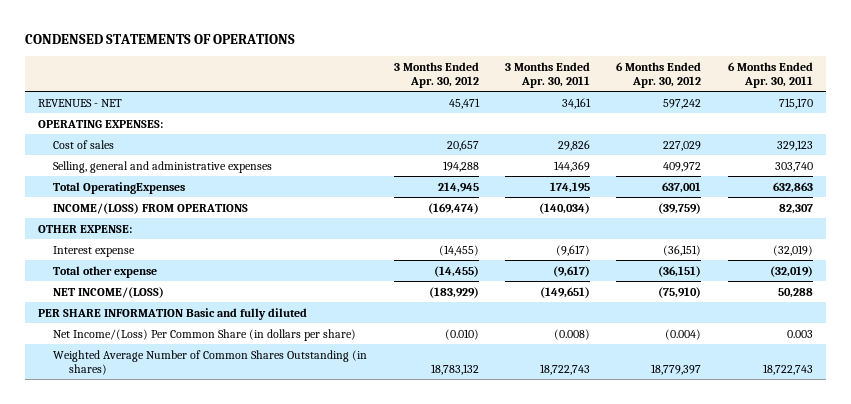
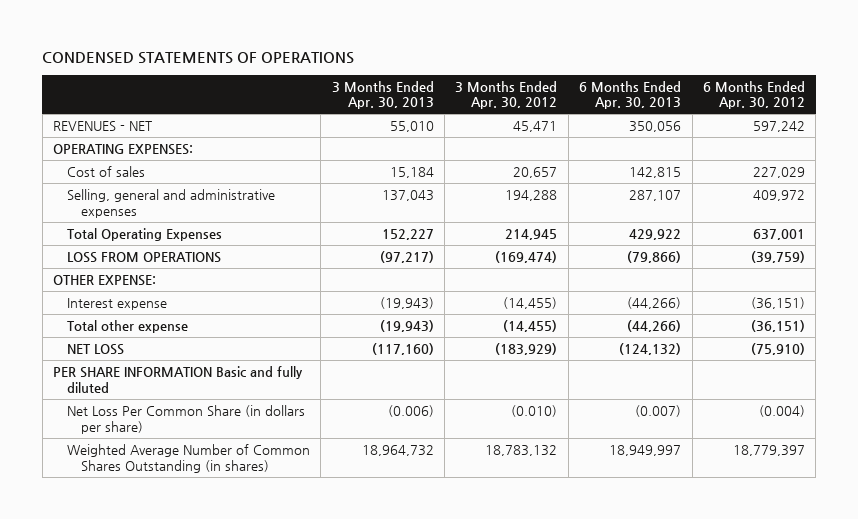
[505,61,591,88] 3 Months Ended Apr. 30, 2011 -> none
[727,61,813,88] 6 Months Ended Apr. 30, 2011 -> none
none -> [331,80,434,110] 3 Months Ended Apr. 30, 2013
none -> [579,80,682,110] 6 Months Ended Apr. 30, 2013
[53,181,186,194] Total OperatingExpenses -> [66,227,222,241] Total Operating Expenses
[53,202,249,214] INCOME/(LOSS) FROM OPERATIONS -> [66,251,221,263] LOSS FROM OPERATIONS
[53,286,165,298] NET INCOME/(LOSS) -> [66,343,124,355] NET LOSS
[53,328,357,341] Net Income/(Loss) Per Common Share (in dollars per share) -> [66,404,305,434] Net Loss Per Common Share (in dollars per share)

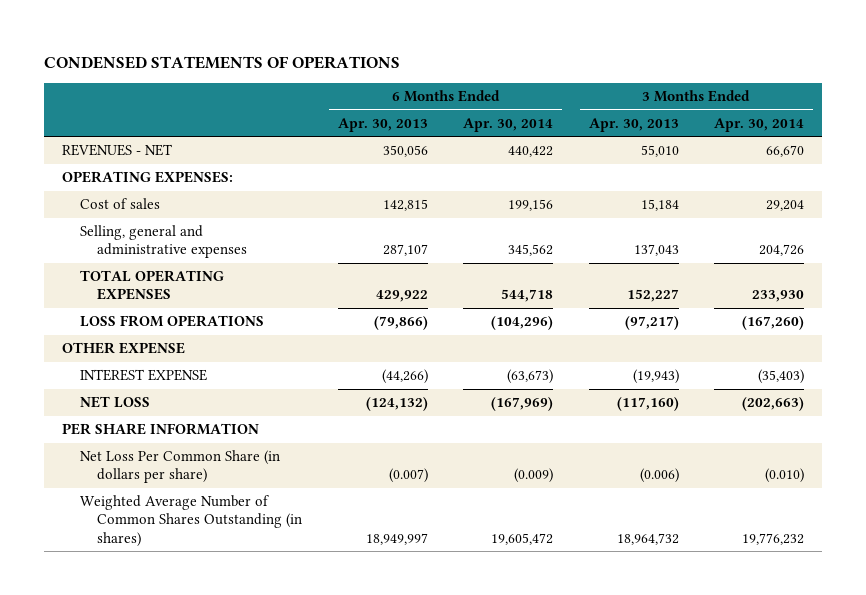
[455,80,558,110] 3 Months Ended Apr. 30, 2012 -> none
[702,80,805,110] 6 Months Ended Apr. 30, 2012 -> none
none -> [463,117,554,132] Apr. 30, 2014
none -> [714,117,805,132] Apr. 30, 2014
[66,227,222,241] Total Operating Expenses -> [79,270,224,301] TOTAL OPERATING EXPENSES
[66,319,188,333] Total other expense -> none
[52,274,156,286] OTHER EXPENSE: -> [62,342,186,355] OTHER EXPENSE
[66,297,167,310] Interest expense -> [79,369,207,382] INTEREST EXPENSE
[52,365,303,393] PER SHARE INFORMATION Basic and fully diluted -> [62,423,260,436] PER SHARE INFORMATION

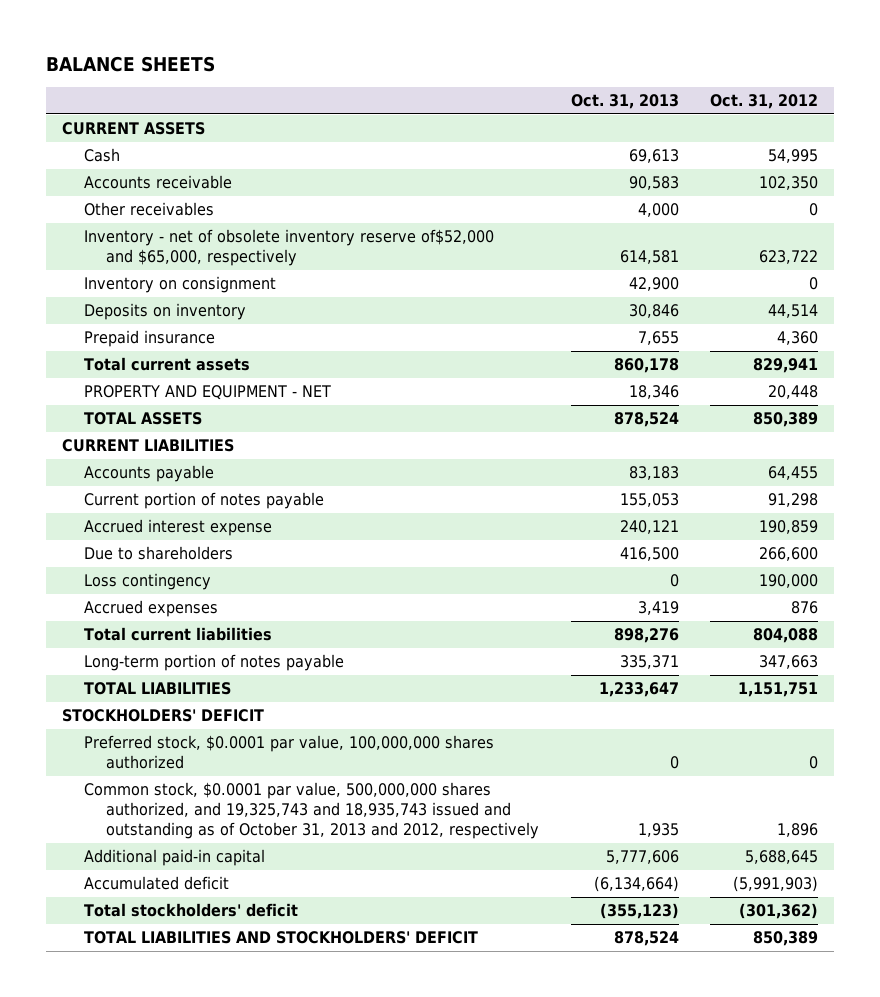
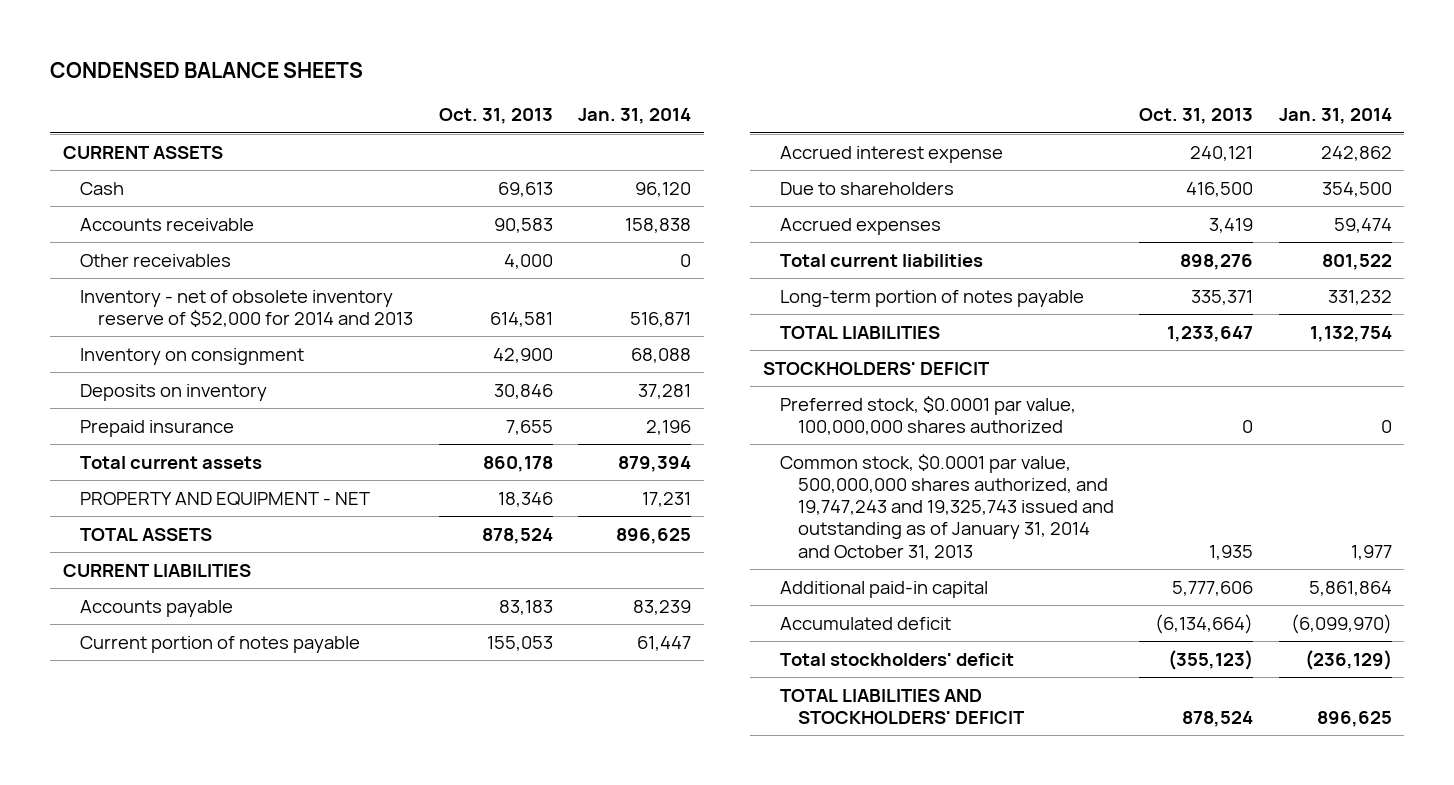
[45,55,215,72] BALANCE SHEETS -> [49,62,363,79] CONDENSED BALANCE SHEETS
[710,94,819,110] Oct. 31, 2012 -> none
none -> [578,108,692,125] Jan. 31, 2014
[83,229,494,267] Inventory - net of obsolete inventory reserve of$52,000 and $65,000, respectively -> [80,289,413,327] Inventory - net of obsolete inventory reserve of $52,000 for 2014 and 2013
[83,573,211,591] Loss contingency -> none
[83,782,540,840] Common stock, $0.0001 par value, 500,000,000 shares authorized, and 19,325,743 and 18,935,743 issued and outstanding as of October 31, 2013 and 2012, respectively -> [780,453,1114,560] Common stock, $0.0001 par value, 500,000,000 shares authorized, and 19,747,243 and 19,325,743 issued and outstanding as of January 31, 2014 and October 31, 2013

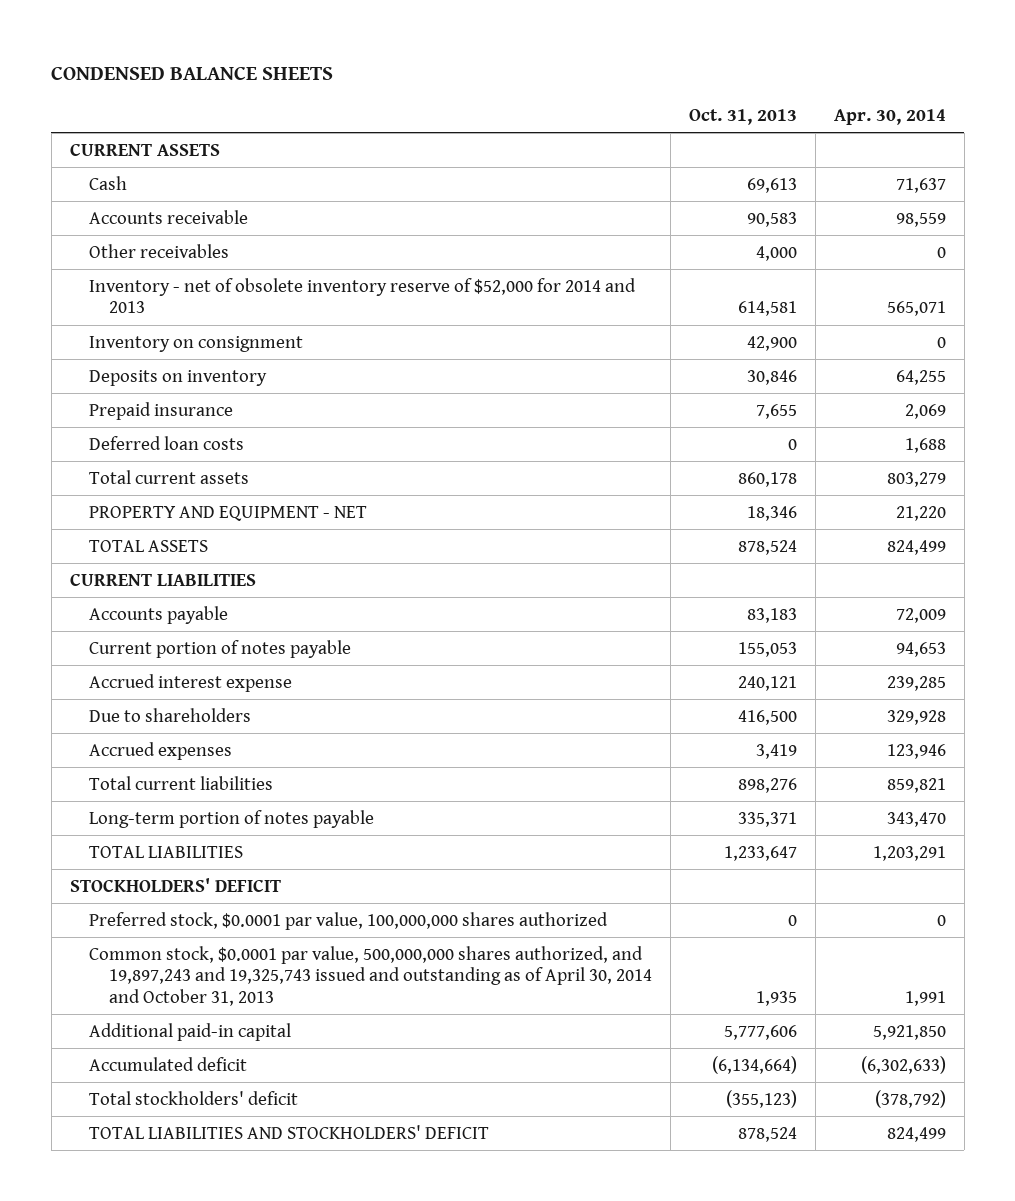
[578,108,692,125] Jan. 31, 2014 -> none
none -> [833,108,946,125] Apr. 30, 2014
none -> [89,435,245,450] Deferred loan costs
[780,453,1114,560] Common stock, $0.0001 par value, 500,000,000 shares authorized, and 19,747,243 and 19,325,743 issued and outstanding as of January 31, 2014 and October 31, 2013 -> [89,945,653,1007] Common stock, $0.0001 par value, 500,000,000 shares authorized, and 19,897,243 and 19,325,743 issued and outstanding as of April 30, 2014 and October 31, 2013

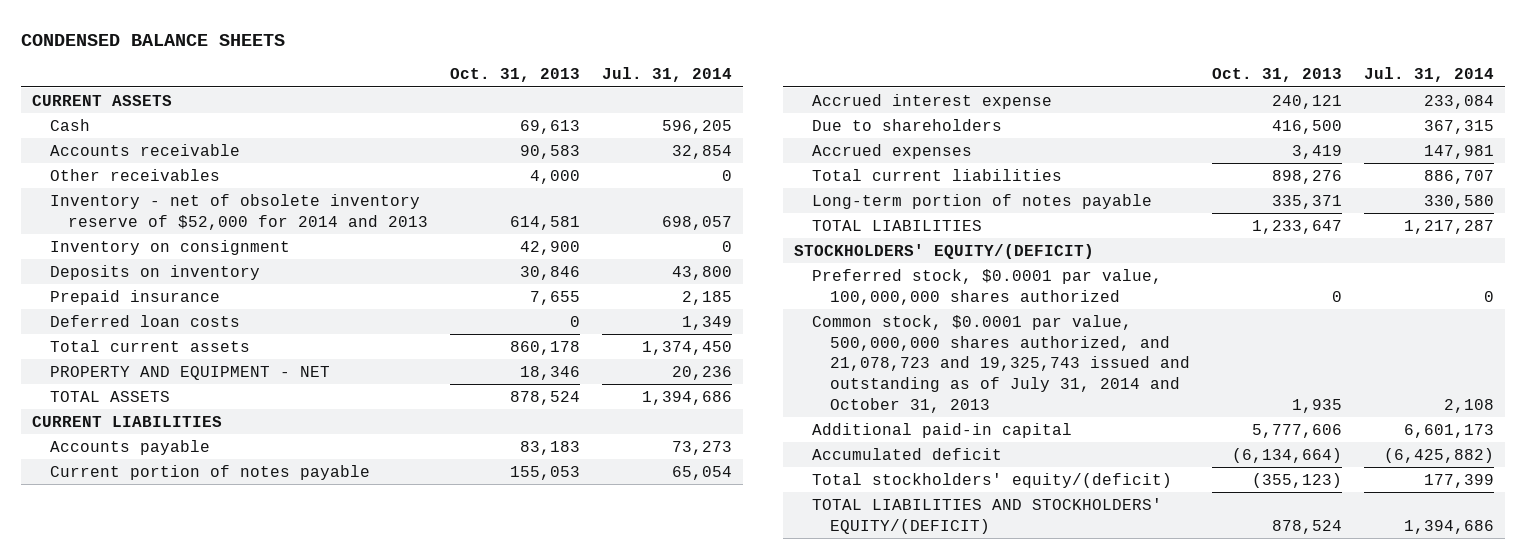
[833,108,946,125] Apr. 30, 2014 -> none
none -> [601,67,732,83] Jul. 31, 2014
[69,877,281,892] STOCKHOLDERS' DEFICIT -> [793,243,1094,259] STOCKHOLDERS' EQUITY/(DEFICIT)
[89,945,653,1007] Common stock, $0.0001 par value, 500,000,000 shares authorized, and 19,897,243 and 19,325,743 issued and outstanding as of April 30, 2014 and October 31, 2013 -> [811,314,1191,414] Common stock, $0.0001 par value, 500,000,000 shares authorized, and 21,078,723 and 19,325,743 issued and outstanding as of July 31, 2014 and October 31, 2013
[89,1090,299,1105] Total stockholders' deficit -> [811,472,1172,488] Total stockholders' equity/(deficit)
[89,1124,490,1139] TOTAL LIABILITIES AND STOCKHOLDERS' DEFICIT -> [811,497,1162,534] TOTAL LIABILITIES AND STOCKHOLDERS' EQUITY/(DEFICIT)

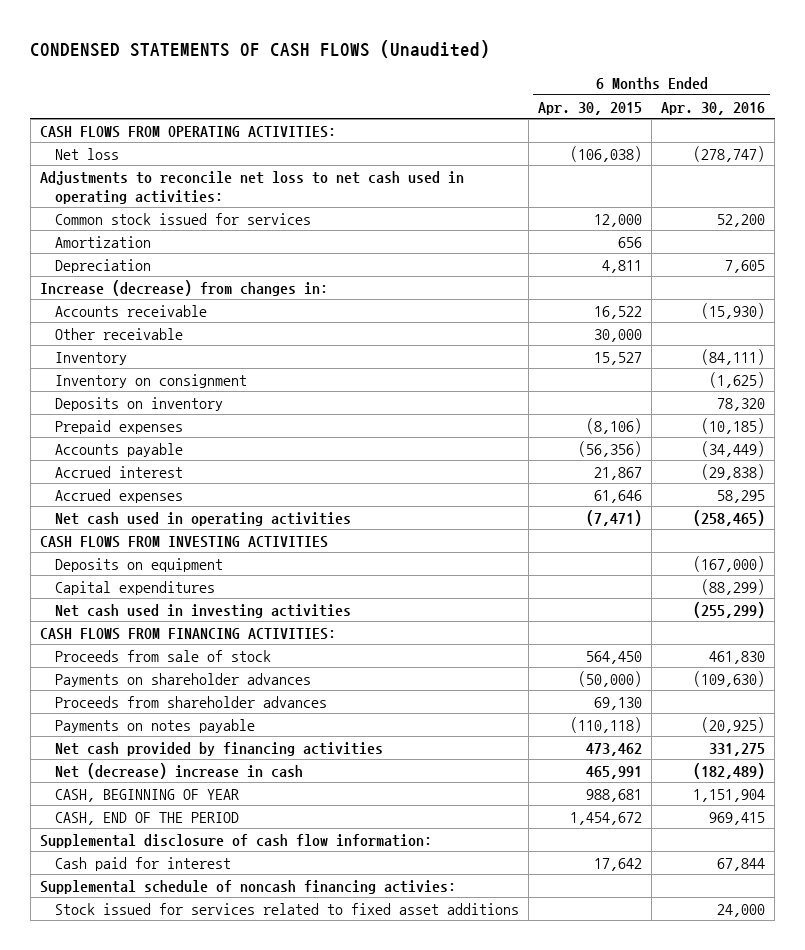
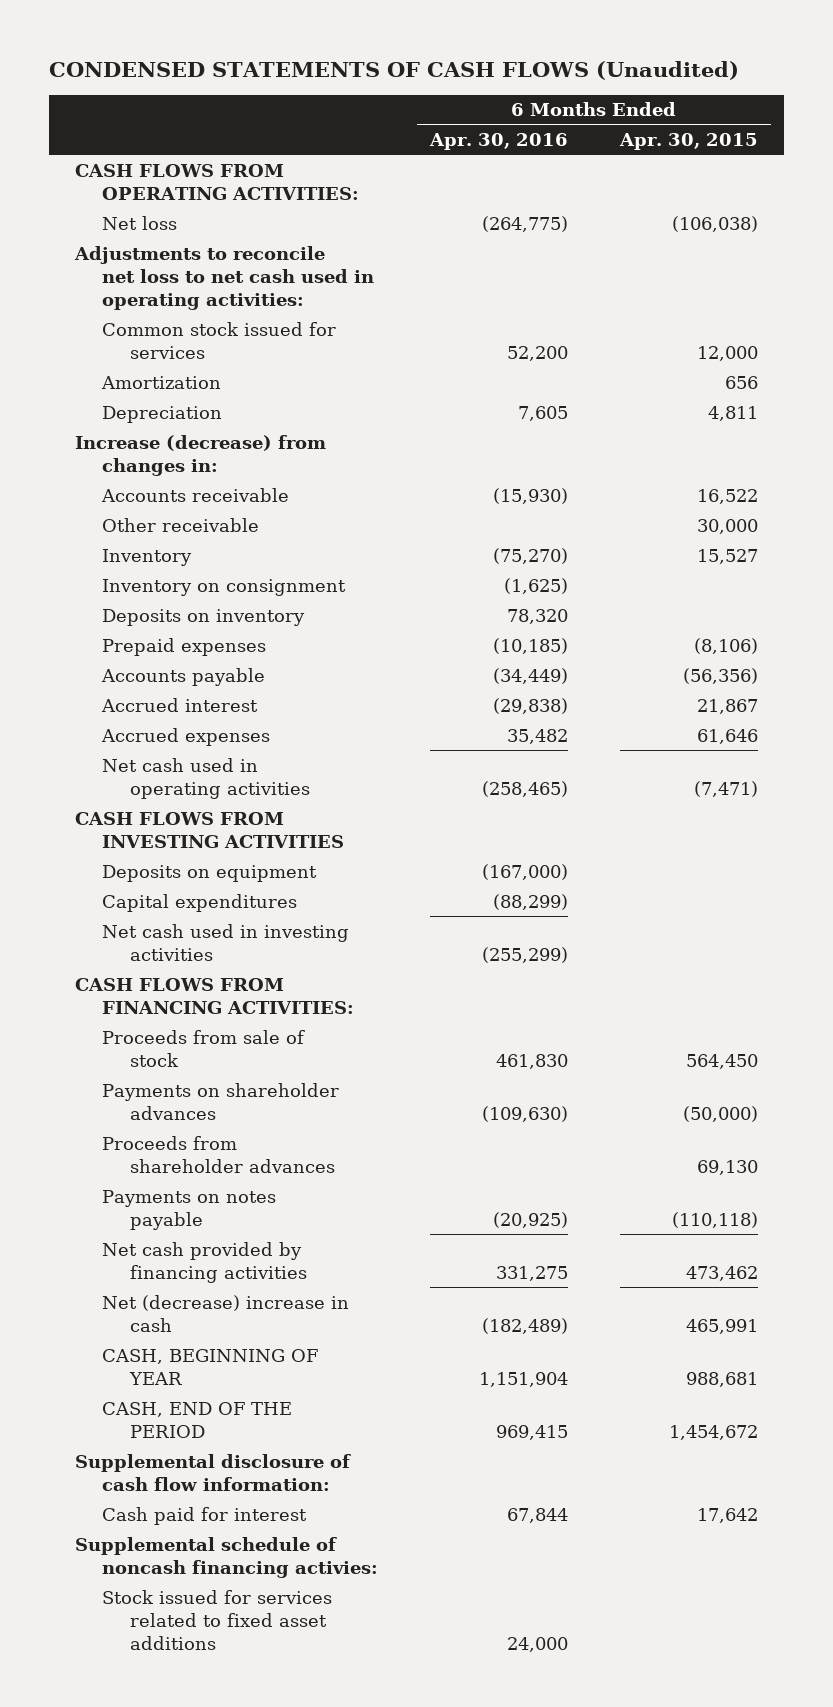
[693,145,766,162] (278,747) -> [482,215,569,232] (264,775)
[701,348,766,365] (84,111) -> [493,547,569,564] (75,270)
[717,489,766,503] 58,295 -> [507,728,569,744] 35,482

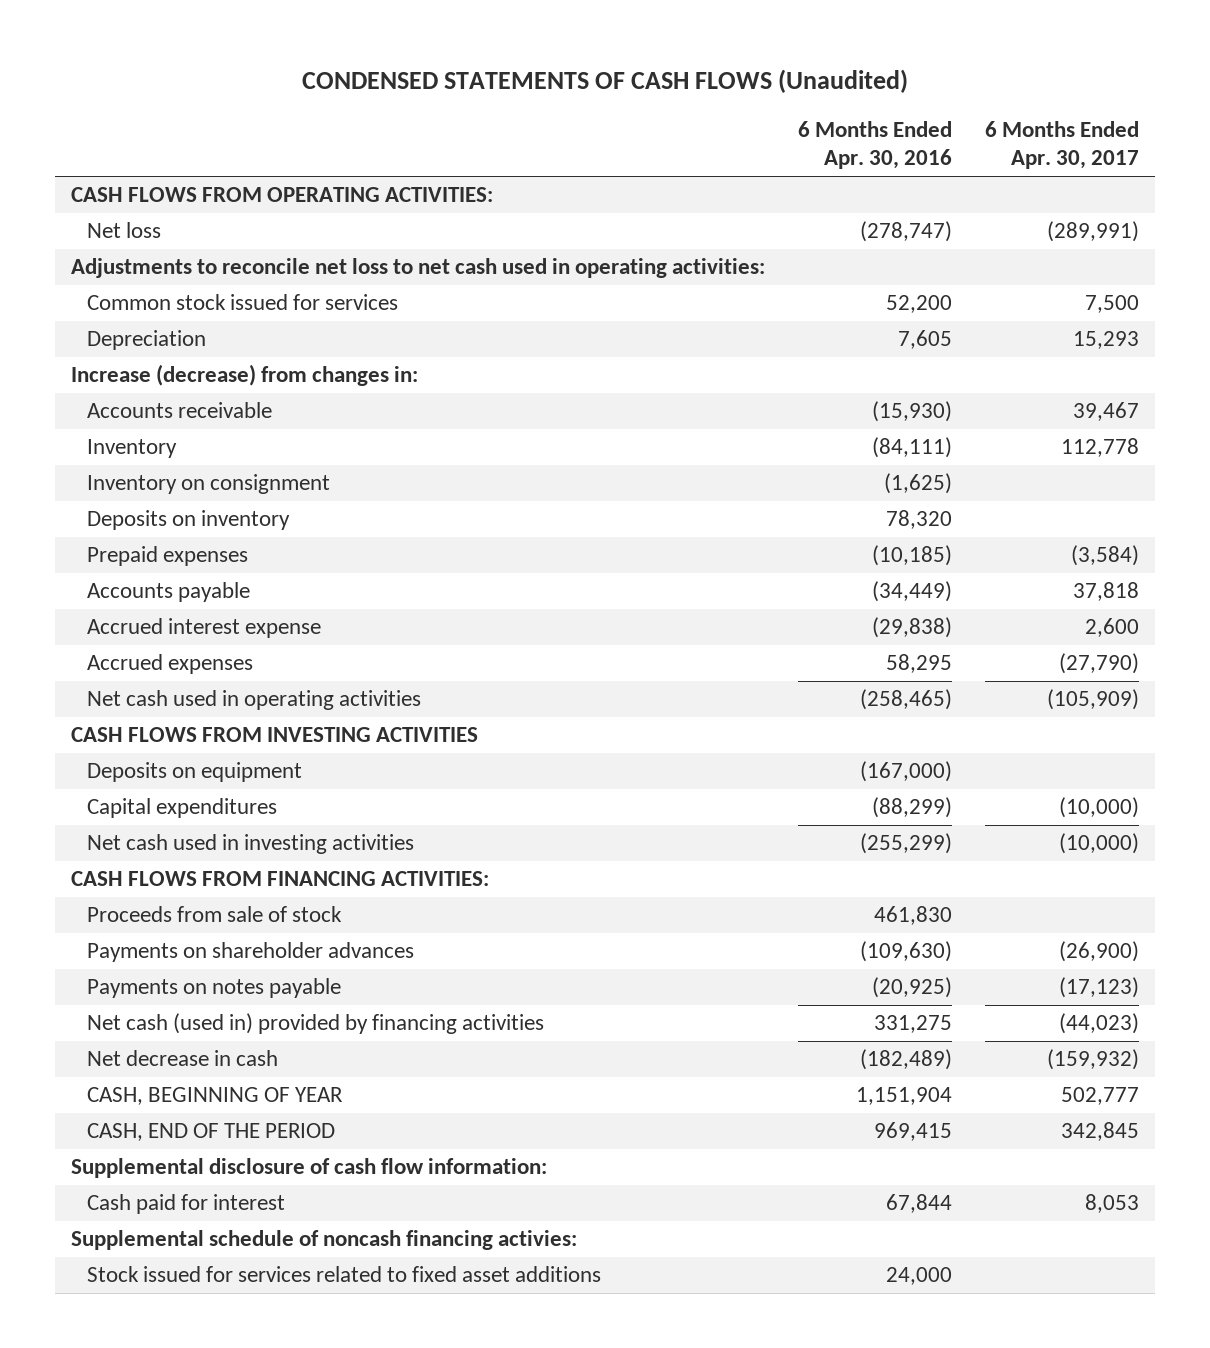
[618,132,758,150] Apr. 30, 2015 -> none
none -> [984,120,1139,170] 6 Months Ended Apr. 30, 2017
[482,215,569,232] (264,775) -> [859,221,952,243] (278,747)
[101,375,222,389] Amortization -> none
[102,517,260,532] Other receivable -> none
[493,547,569,564] (75,270) -> [871,437,952,459] (84,111)
[101,697,259,712] Accrued interest -> [87,618,322,639] Accrued interest expense
[507,728,569,744] 35,482 -> [885,654,952,674] 58,295
[102,1135,335,1173] Proceeds from shareholder advances -> none
[102,1241,307,1283] Net cash provided by financing activities -> [87,1013,545,1035] Net cash (used in) provided by financing activities
[102,1294,350,1332] Net (decrease) increase in cash -> [87,1050,279,1067] Net decrease in cash

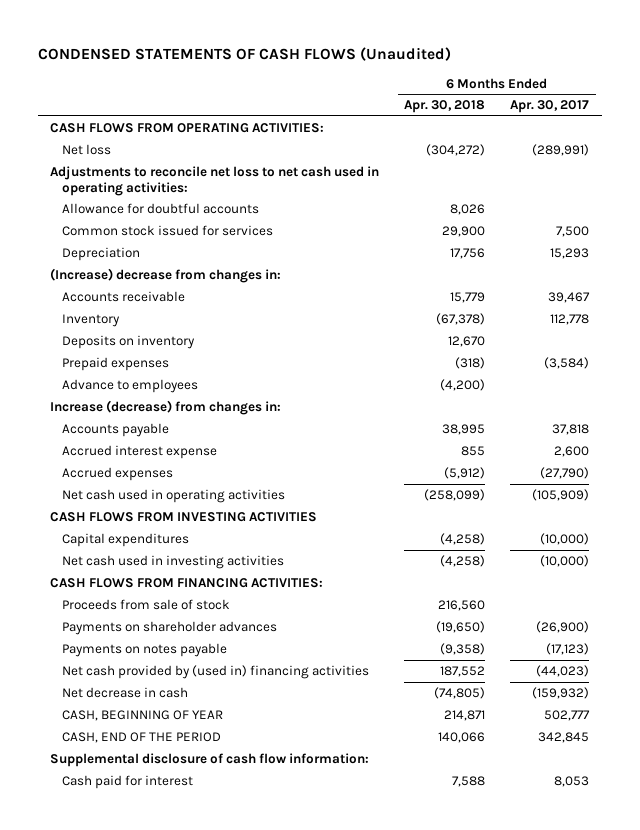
[797,120,952,170] 6 Months Ended Apr. 30, 2016 -> none
none -> [404,100,486,114] Apr. 30, 2018
none -> [62,203,260,215] Allowance for doubtful accounts
none -> [50,268,282,284] (Increase) decrease from changes in:
[87,474,331,495] Inventory on consignment -> none
none -> [62,379,199,394] Advance to employees
[70,364,418,387] Increase (decrease) from changes in: -> [50,400,282,416] Increase (decrease) from changes in:
[87,762,303,783] Deposits on equipment -> none
[87,1013,545,1035] Net cash (used in) provided by financing activities -> [62,665,370,680] Net cash provided by (used in) financing activities
[70,1230,577,1251] Supplemental schedule of noncash financing activies: -> none
[87,1266,602,1283] Stock issued for services related to fixed asset additions -> none

